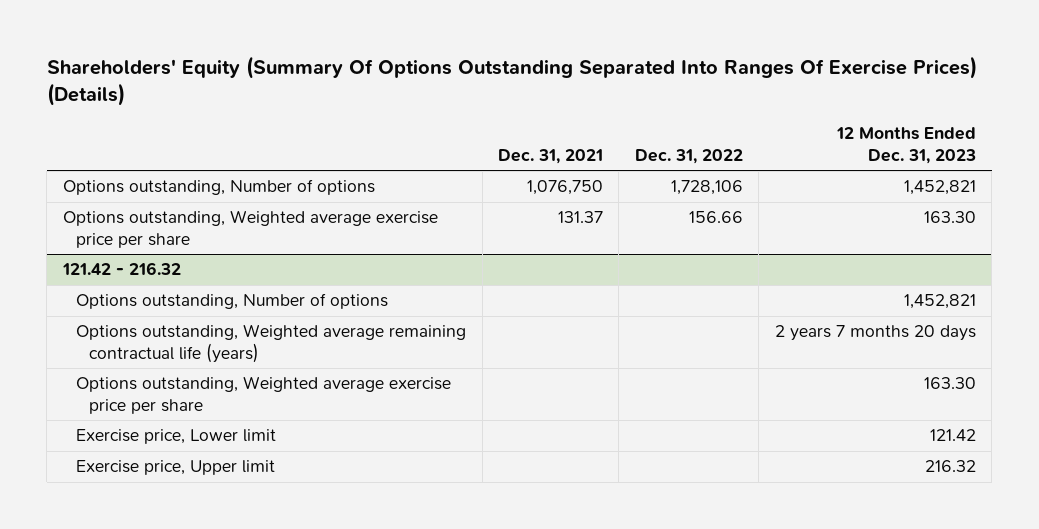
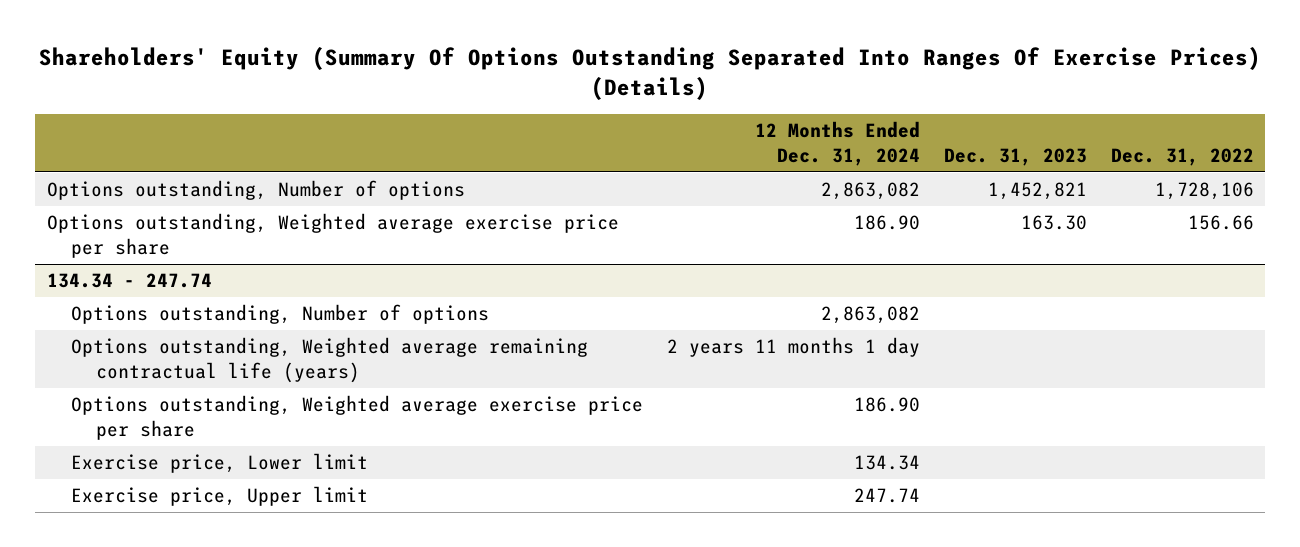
[497,148,603,164] Dec. 31, 2021 -> none
[835,127,976,164] 12 Months Ended Dec. 31, 2023 -> none
none -> [755,121,921,166] 12 Months Ended Dec. 31, 2024
none -> [943,147,1087,166] Dec. 31, 2023
[61,262,181,276] 121.42 - 216.32 -> [46,273,212,289] 134.34 - 247.74

